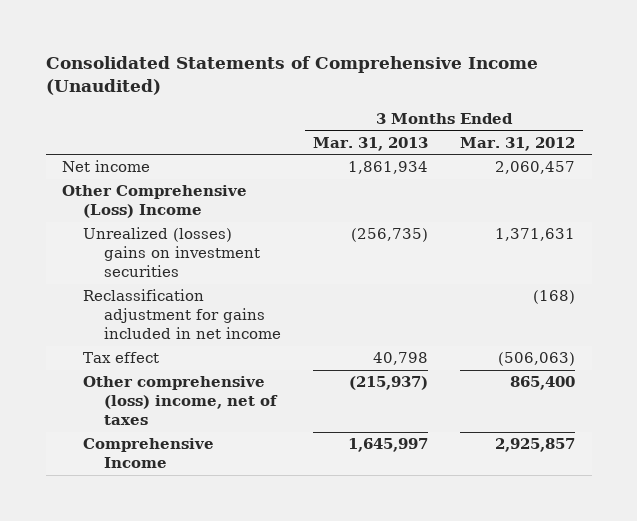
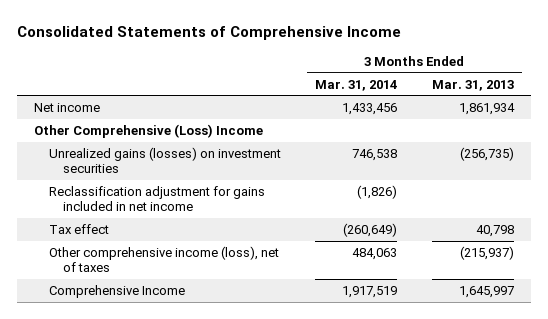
[45,55,538,95] Consolidated Statements of Comprehensive Income (Unaudited) -> [17,26,402,41] Consolidated Statements of Comprehensive Income
[460,136,576,151] Mar. 31, 2012 -> none
none -> [315,79,398,91] Mar. 31, 2014
[82,227,260,278] Unrealized (losses) gains on investment securities -> [48,146,281,174] Unrealized gains (losses) on investment securities
[82,376,278,426] Other comprehensive (loss) income, net of taxes -> [48,245,279,273] Other comprehensive income (loss), net of taxes

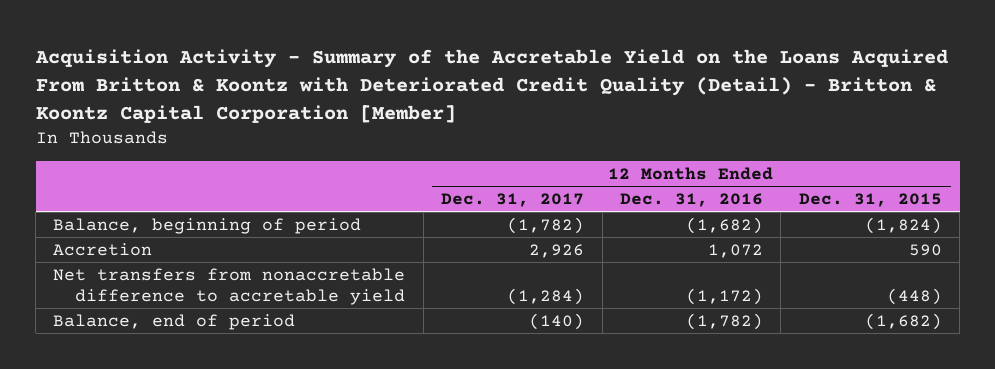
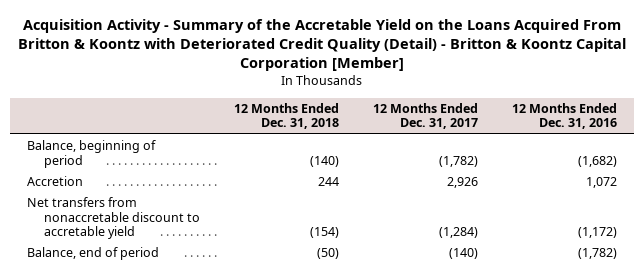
[798,192,942,207] Dec. 31, 2015 -> none
none -> [233,102,339,130] 12 Months Ended Dec. 31, 2018
[53,267,406,305] Net transfers from nonaccretable difference to accretable yield -> [27,197,200,240] Net transfers from nonaccretable discount to accretable yield

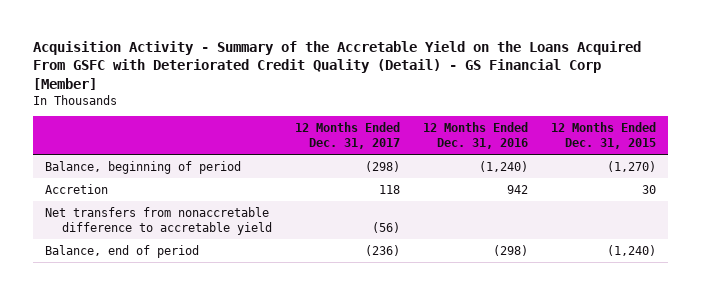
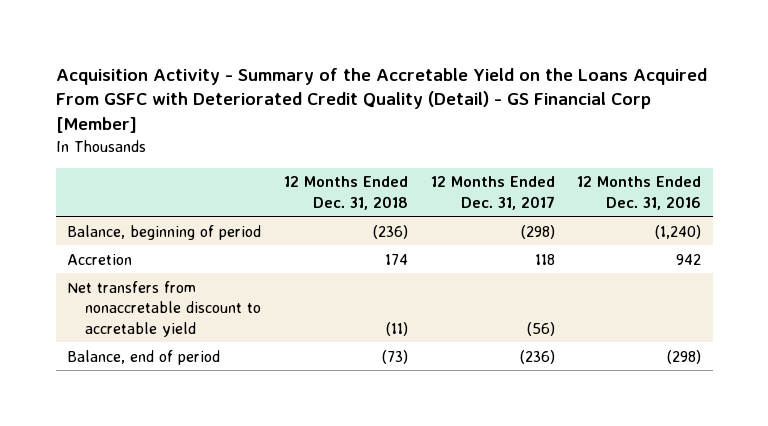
[551,122,657,150] 12 Months Ended Dec. 31, 2015 -> none
none -> [283,176,408,210] 12 Months Ended Dec. 31, 2018
[44,206,272,235] Net transfers from nonaccretable difference to accretable yield -> [67,280,261,337] Net transfers from nonaccretable discount to accretable yield

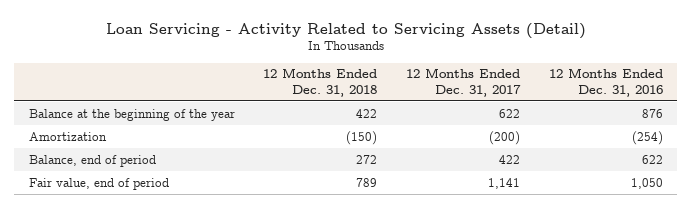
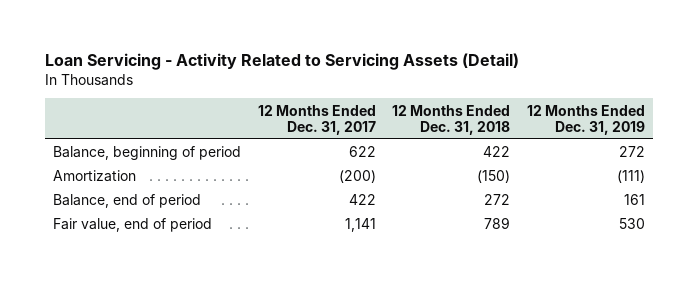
[548,68,663,97] 12 Months Ended Dec. 31, 2016 -> none
none -> [527,104,646,135] 12 Months Ended Dec. 31, 2019
[28,108,235,121] Balance at the beginning of the year -> [52,146,241,161] Balance, beginning of period

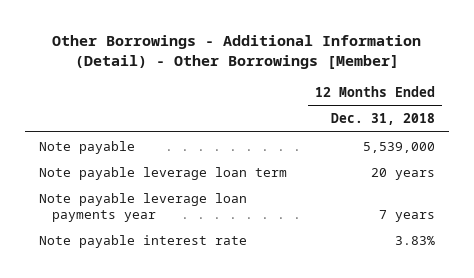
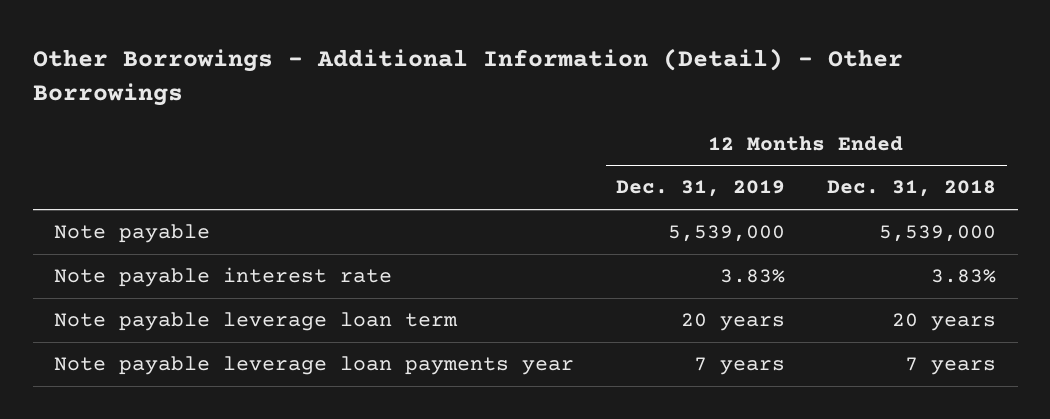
[51,34,421,70] Other Borrowings - Additional Information (Detail) - Other Borrowings [Member] -> [32,48,903,106] Other Borrowings - Additional Information (Detail) - Other Borrowings
none -> [616,180,786,198] Dec. 31, 2019
[39,234,248,248] Note payable interest rate -> [53,267,392,288] Note payable interest rate

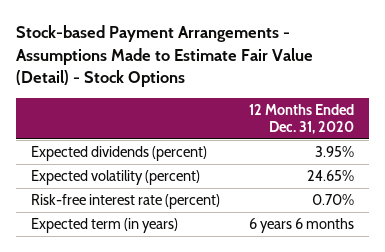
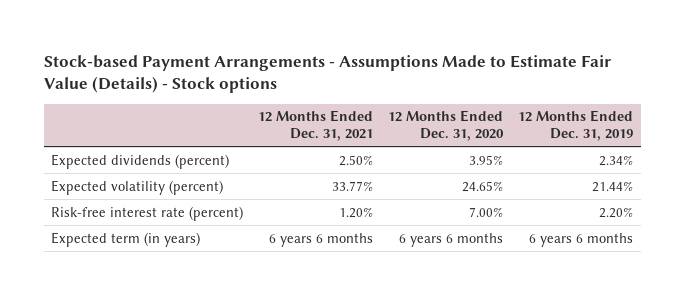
[15,25,313,88] Stock-based Payment Arrangements - Assumptions Made to Estimate Fair Value (Detail) - Stock Options -> [43,54,611,94] Stock-based Payment Arrangements - Assumptions Made to Estimate Fair Value (Details) - Stock options
none -> [258,110,374,142] 12 Months Ended Dec. 31, 2021
none -> [518,110,634,142] 12 Months Ended Dec. 31, 2019
[311,194,354,206] 0.70% -> [469,206,504,217] 7.00%

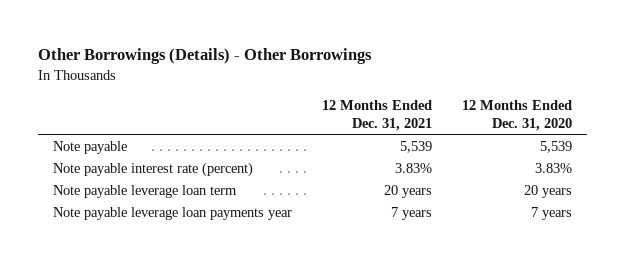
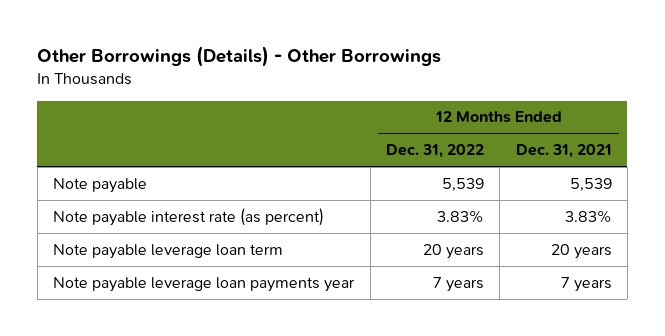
[462,99,573,131] 12 Months Ended Dec. 31, 2020 -> none
none -> [385,144,484,159] Dec. 31, 2022
[52,161,253,177] Note payable interest rate (percent) -> [53,207,325,226] Note payable interest rate (as percent)

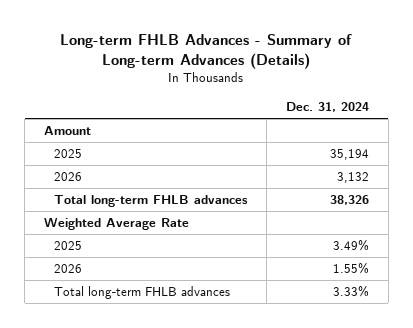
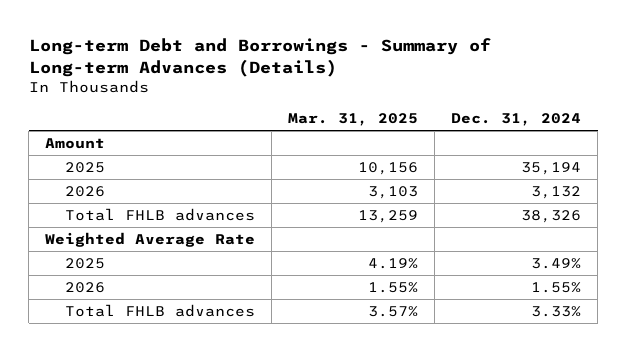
[60,33,353,69] Long-term FHLB Advances - Summary of Long-term Advances (Details) -> [28,37,491,77] Long-term Debt and Borrowings - Summary of Long-term Advances (Details)
none -> [288,112,419,126] Mar. 31, 2025
[54,194,249,207] Total long-term FHLB advances -> [65,208,256,222] Total FHLB advances
[54,285,231,299] Total long-term FHLB advances -> [65,304,256,318] Total FHLB advances

